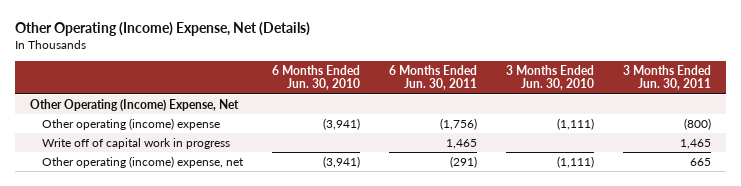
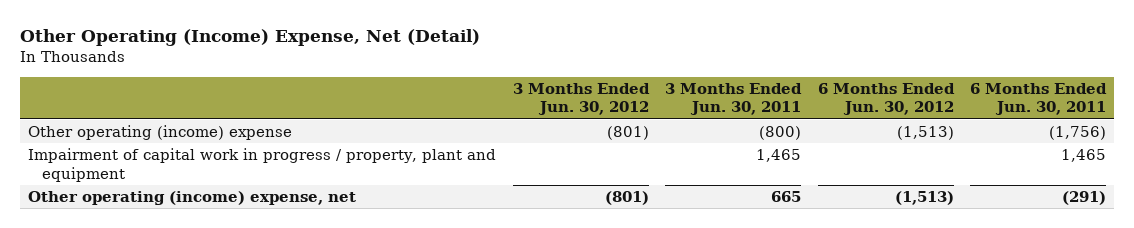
[15,22,311,37] Other Operating (Income) Expense, Net (Details) -> [19,29,480,47] Other Operating (Income) Expense, Net (Detail)
[271,64,360,91] 6 Months Ended Jun. 30, 2010 -> none
[506,64,595,91] 3 Months Ended Jun. 30, 2010 -> none
none -> [512,82,650,116] 3 Months Ended Jun. 30, 2012
none -> [817,82,955,116] 6 Months Ended Jun. 30, 2012
[29,98,239,111] Other Operating (Income) Expense, Net -> none
[41,137,230,149] Write off of capital work in progress -> [28,147,497,182] Impairment of capital work in progress / property, plant and equipment

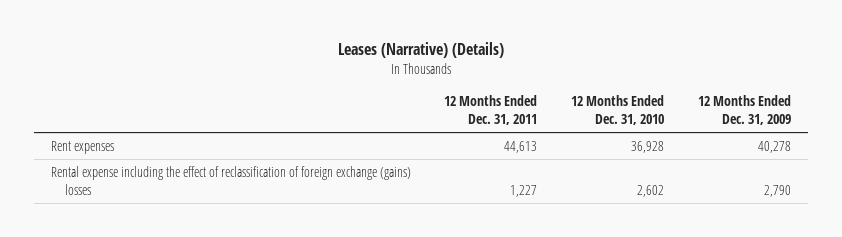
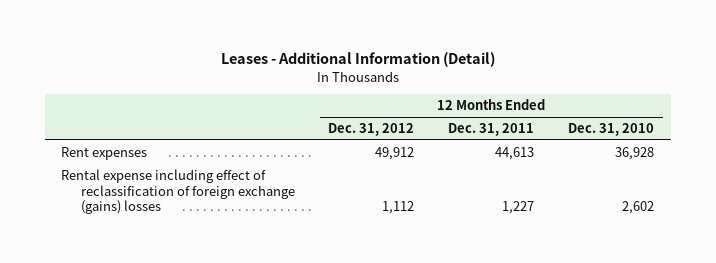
[337,42,504,59] Leases (Narrative) (Details) -> [220,52,495,68] Leases - Additional Information (Detail)
[698,95,792,126] 12 Months Ended Dec. 31, 2009 -> none
none -> [328,123,415,137] Dec. 31, 2012
[50,165,411,195] Rental expense including the effect of reclassification of foreign exchange (gains) losses -> [61,169,295,215] Rental expense including effect of reclassification of foreign exchange (gains) losses

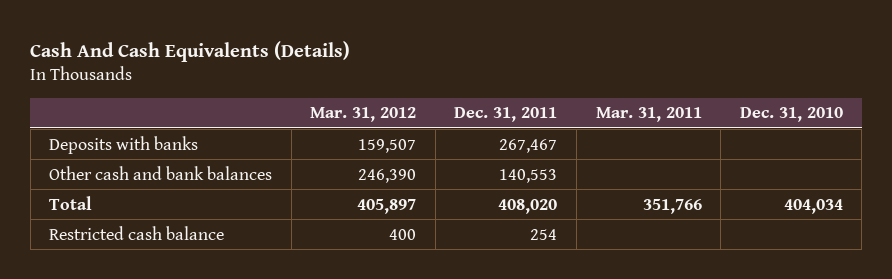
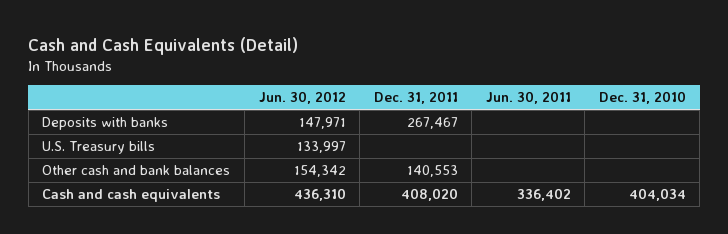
[30,40,351,62] Cash And Cash Equivalents (Details) -> [28,37,299,56] Cash and Cash Equivalents (Detail)
[310,107,417,123] Mar. 31, 2012 -> none
[595,107,702,123] Mar. 31, 2011 -> none
none -> [258,91,346,105] Jun. 30, 2012
none -> [485,91,571,105] Jun. 30, 2011
none -> [42,140,156,154] U.S. Treasury bills
[49,225,225,240] Restricted cash balance -> none
[49,195,93,210] Total -> [42,188,221,202] Cash and cash equivalents

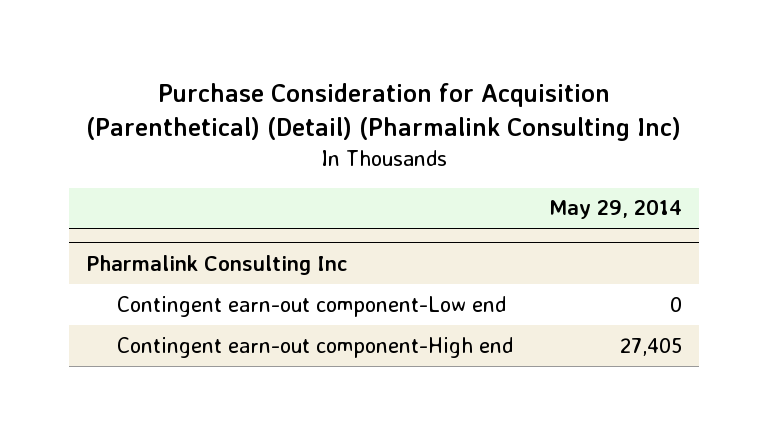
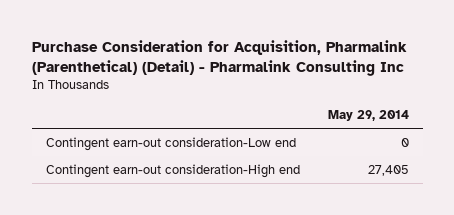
[85,83,681,142] Purchase Consideration for Acquisition (Parenthetical) (Detail) (Pharmalink Consulting Inc) -> [31,39,407,76] Purchase Consideration for Acquisition, Pharmalink (Parenthetical) (Detail) - Pharmalink Consulting Inc
[86,254,349,275] Pharmalink Consulting Inc -> none
[117,295,507,317] Contingent earn-out component-Low end -> [45,136,296,151] Contingent earn-out consideration-Low end
[117,336,514,358] Contingent earn-out component-High end -> [45,163,300,178] Contingent earn-out consideration-High end

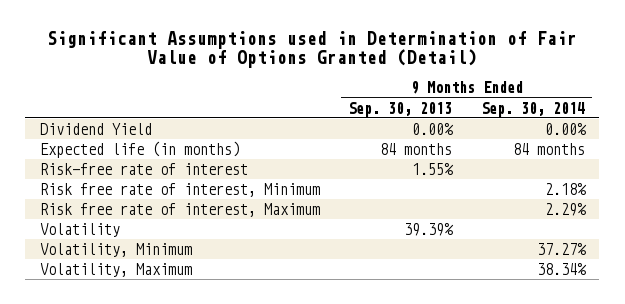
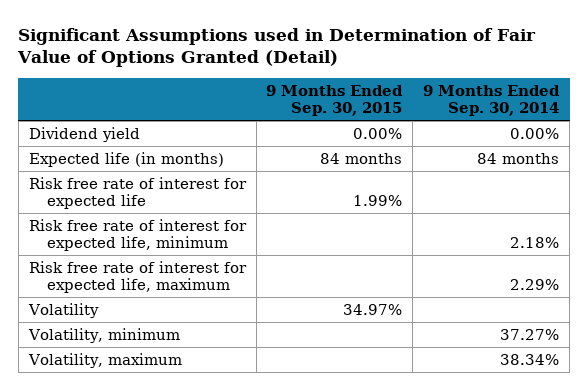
[348,101,453,117] Sep. 30, 2013 -> none
none -> [266,84,404,116] 9 Months Ended Sep. 30, 2015
[39,123,152,136] Dividend Yield -> [28,126,140,142] Dividend yield
[39,163,248,176] Risk-free rate of interest -> [28,176,247,210] Risk free rate of interest for expected life
[39,183,320,198] Risk free rate of interest, Minimum -> [28,218,247,252] Risk free rate of interest for expected life, minimum
[39,203,320,218] Risk free rate of interest, Maximum -> [28,260,247,294] Risk free rate of interest for expected life, maximum
[39,243,192,258] Volatility, Minimum -> [27,327,180,343] Volatility, minimum
[39,263,192,278] Volatility, Maximum -> [27,352,182,368] Volatility, maximum

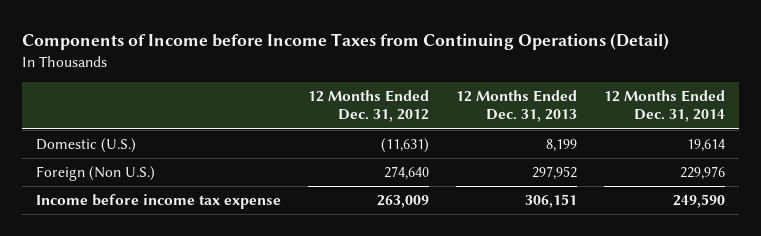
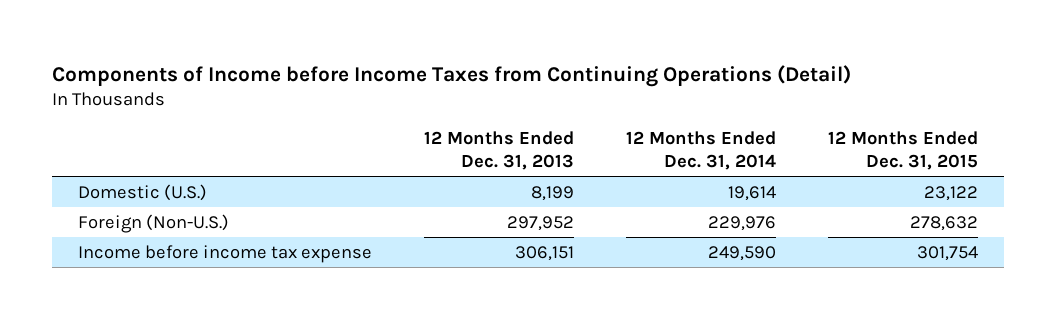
[307,90,429,123] 12 Months Ended Dec. 31, 2012 -> none
none -> [828,131,979,171] 12 Months Ended Dec. 31, 2015
[35,166,155,182] Foreign (Non U.S.) -> [78,213,230,233] Foreign (Non-U.S.)

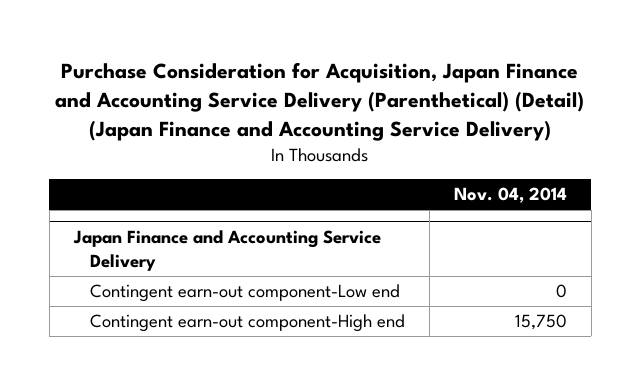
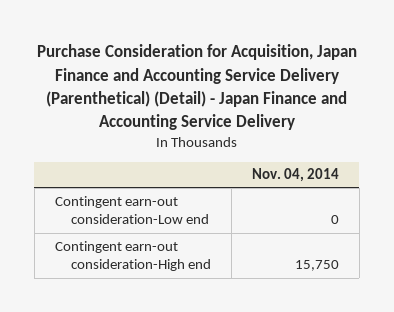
[55,62,585,141] Purchase Consideration for Acquisition, Japan Finance and Accounting Service Delivery (Parenthetical) (Detail) (Japan Finance and Accounting Service Delivery) -> [36,44,357,130] Purchase Consideration for Acquisition, Japan Finance and Accounting Service Delivery (Parenthetical) (Detail) - Japan Finance and Accounting Service Delivery
[72,230,381,271] Japan Finance and Accounting Service Delivery -> none
[90,284,401,303] Contingent earn-out component-Low end -> [54,195,210,225] Contingent earn-out consideration-Low end
[90,314,406,333] Contingent earn-out component-High end -> [54,240,212,272] Contingent earn-out consideration-High end

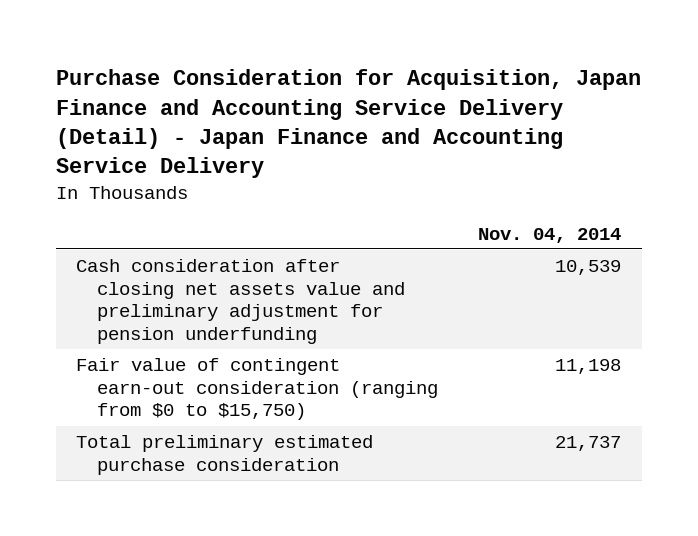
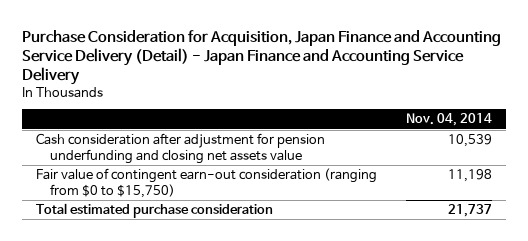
[76,258,405,345] Cash consideration after closing net assets value and preliminary adjustment for pension underfunding -> [36,133,326,164] Cash consideration after adjustment for pension underfunding and closing net assets value
[76,434,374,475] Total preliminary estimated purchase consideration -> [36,203,274,219] Total estimated purchase consideration

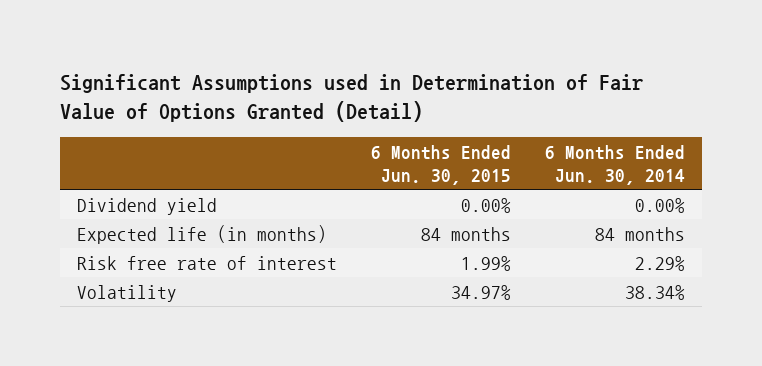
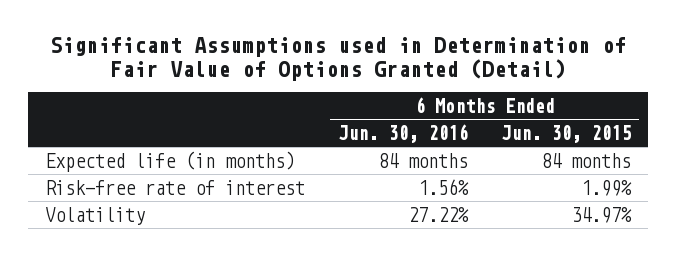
[545,144,686,185] 6 Months Ended Jun. 30, 2014 -> none
none -> [338,124,469,144] Jun. 30, 2016
[77,197,218,215] Dividend yield -> none
[77,255,338,270] Risk free rate of interest -> [44,179,305,195] Risk-free rate of interest

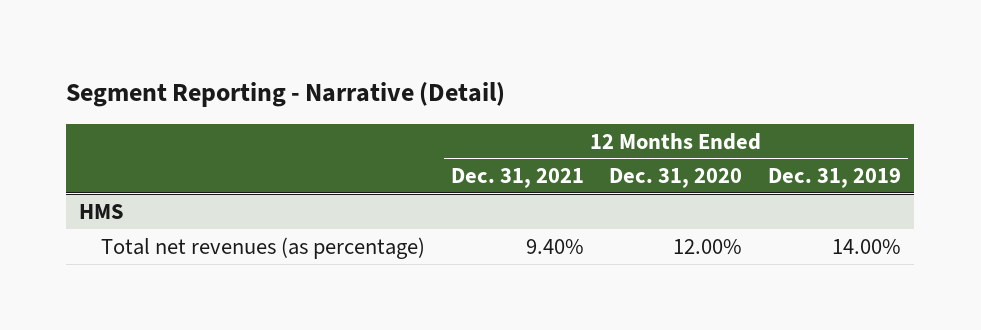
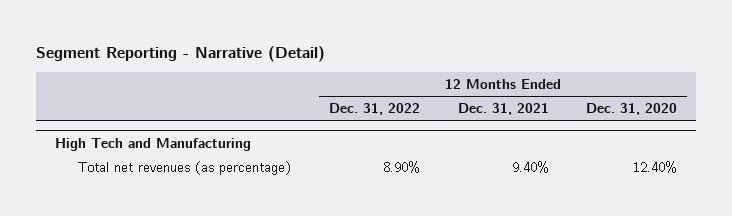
[768,168,902,189] Dec. 31, 2019 -> none
none -> [328,103,420,116] Dec. 31, 2022
[79,203,125,219] HMS -> [54,137,251,151] High Tech and Manufacturing
[673,238,743,254] 12.00% -> [633,161,678,174] 12.40%

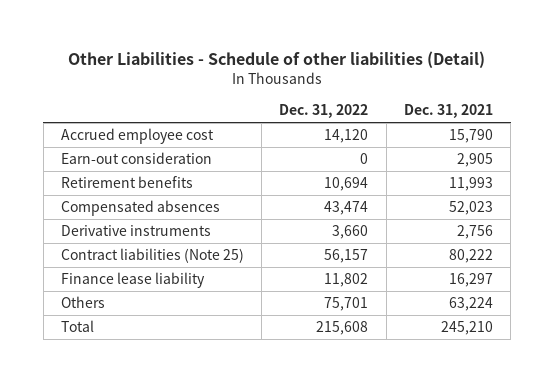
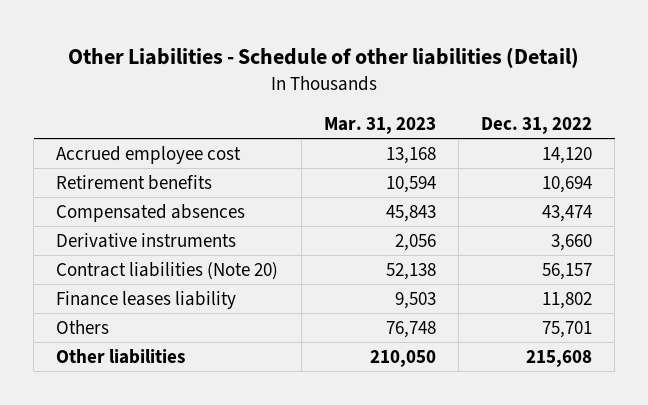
[404,104,494,119] Dec. 31, 2021 -> none
none -> [323,116,436,134] Mar. 31, 2023
[60,152,212,165] Earn-out consideration -> none
[60,248,244,264] Contract liabilities (Note 25) -> [56,261,279,280] Contract liabilities (Note 20)
[60,272,205,289] Finance lease liability -> [56,290,237,309] Finance leases liability
[60,320,94,333] Total -> [56,348,186,364] Other liabilities

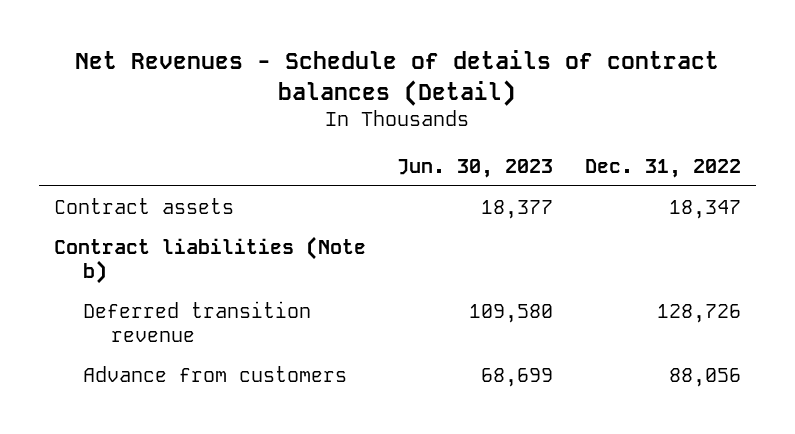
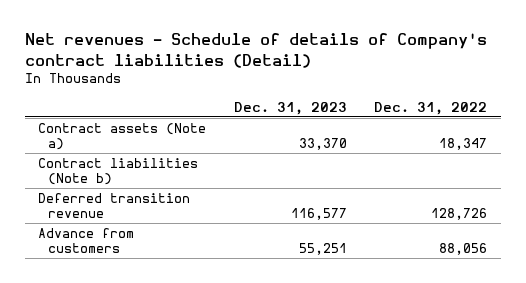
[75,50,720,106] Net Revenues - Schedule of details of contract balances (Detail) -> [24,33,487,68] Net revenues - Schedule of details of Company's contract liabilities (Detail)
[397,158,554,178] Jun. 30, 2023 -> none
none -> [233,101,347,115] Dec. 31, 2023
[54,197,235,214] Contract assets -> [38,123,207,151] Contract assets (Note a)

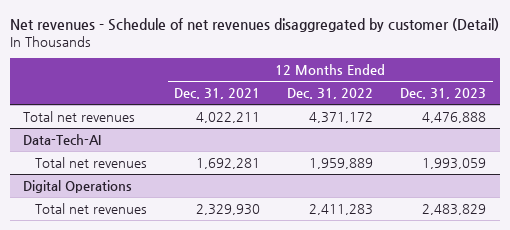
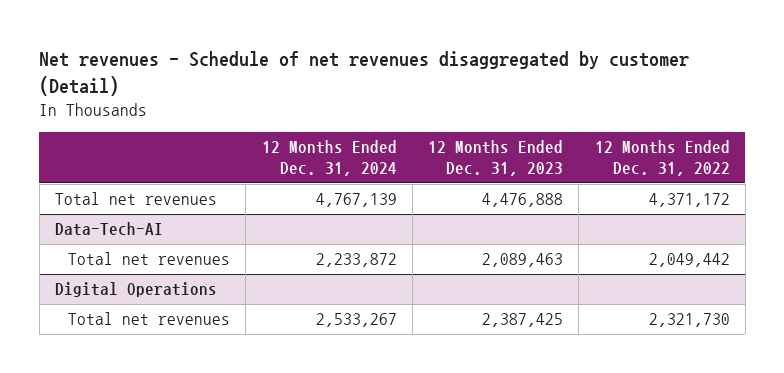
[174,88,261,100] Dec. 31, 2021 -> none
none -> [261,139,397,177] 12 Months Ended Dec. 31, 2024
[309,157,374,169] 1,959,889 -> [648,253,730,268] 2,049,442
[422,157,487,169] 1,993,059 -> [482,253,564,268] 2,089,463
[309,203,374,215] 2,411,283 -> [648,313,730,328] 2,321,730
[422,203,487,215] 2,483,829 -> [482,313,564,328] 2,387,425

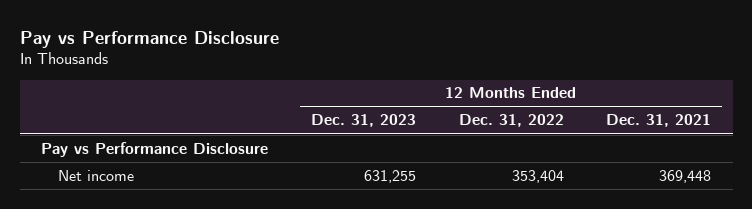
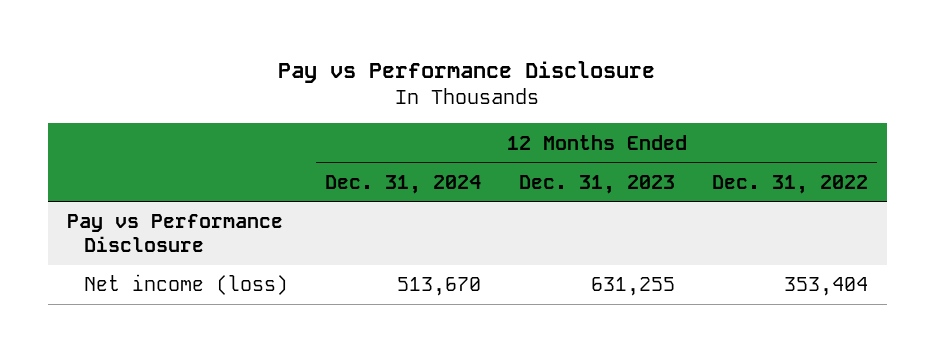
[606,114,712,128] Dec. 31, 2021 -> none
none -> [325,174,482,194] Dec. 31, 2024
[58,169,135,181] Net income -> [84,274,289,296] Net income (loss)

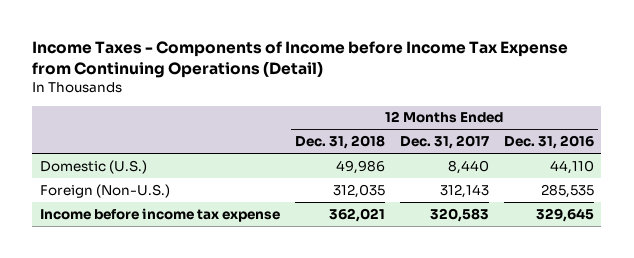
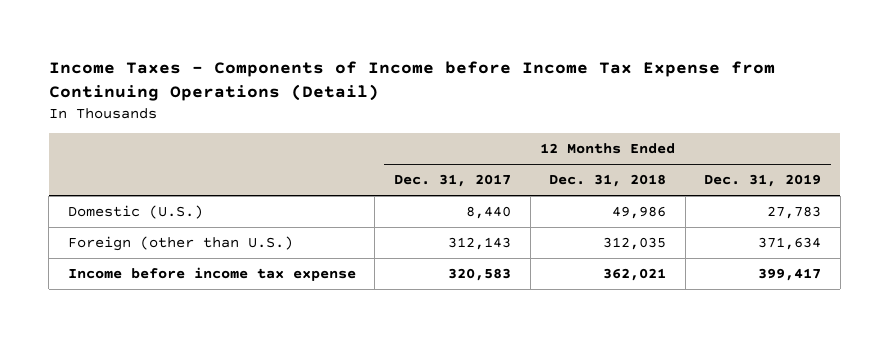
[503,135,594,150] Dec. 31, 2016 -> none
none -> [704,174,822,188] Dec. 31, 2019
[39,183,170,198] Foreign (Non-U.S.) -> [67,236,293,252] Foreign (other than U.S.)

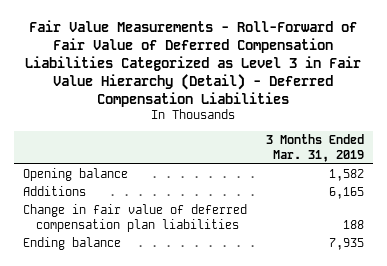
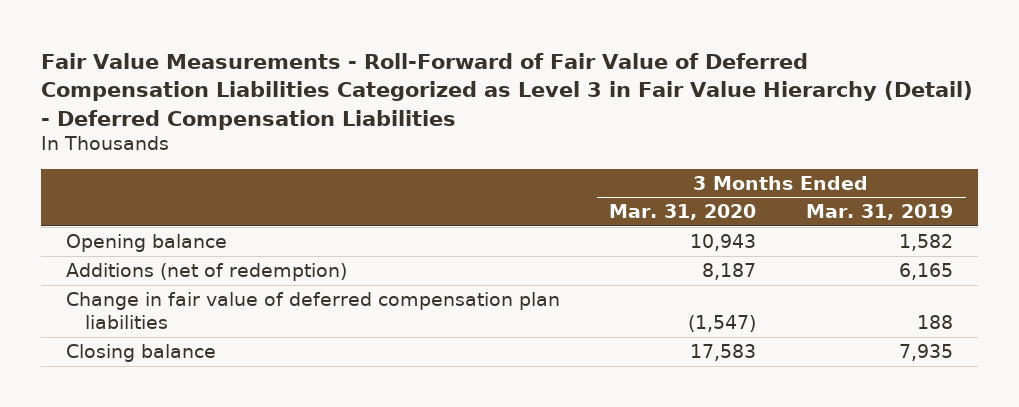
none -> [609,204,757,221] Mar. 31, 2020
[22,186,86,197] Additions -> [65,262,347,281] Additions (net of redemption)
[22,237,121,251] Ending balance -> [65,343,216,362] Closing balance

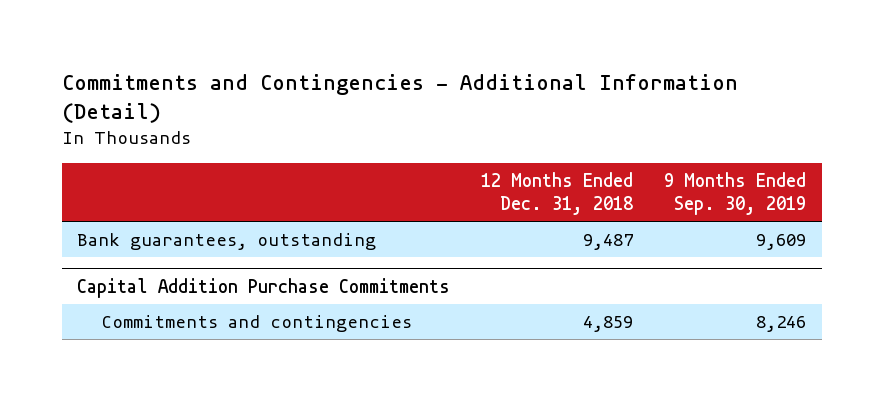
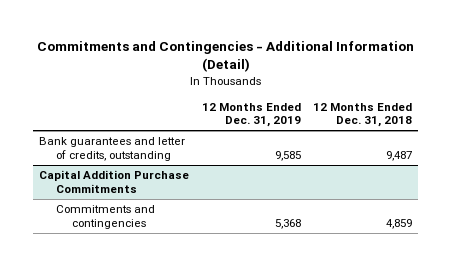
[664,171,807,216] 9 Months Ended Sep. 30, 2019 -> none
none -> [201,102,301,128] 12 Months Ended Dec. 31, 2019
[77,232,377,250] Bank guarantees, outstanding -> [39,137,186,161] Bank guarantees and letter of credits, outstanding

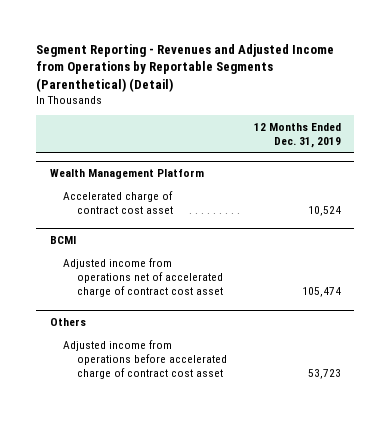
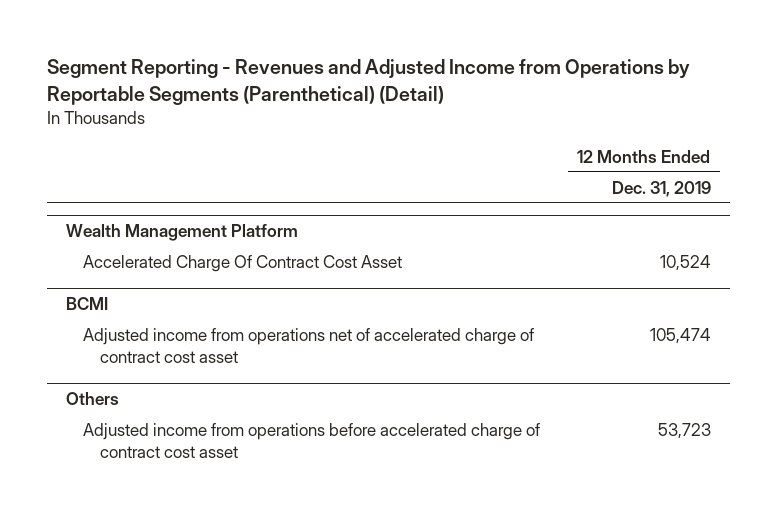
[63,190,174,214] Accelerated charge of contract cost asset -> [82,254,402,272] Accelerated Charge Of Contract Cost Asset

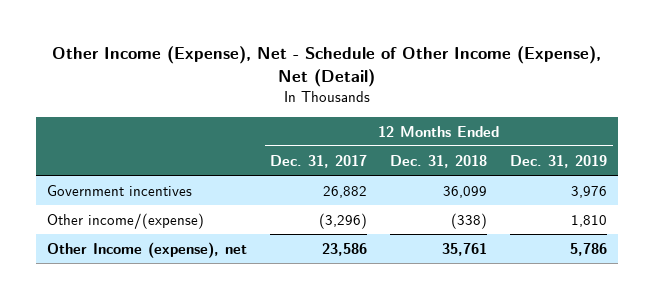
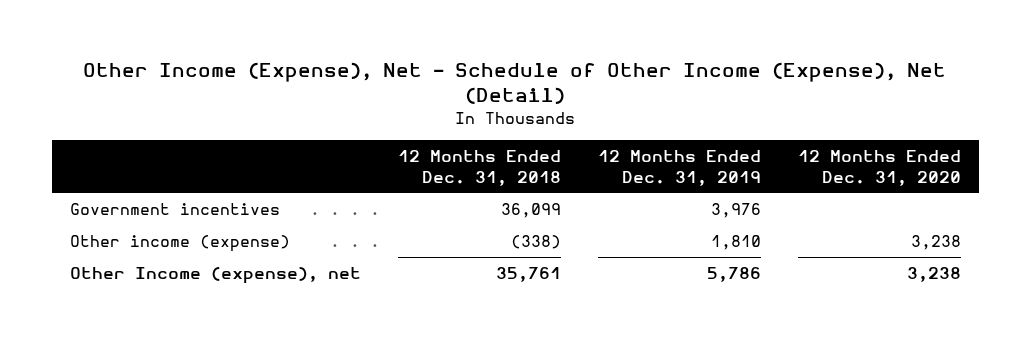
[270,154,368,168] Dec. 31, 2017 -> none
none -> [797,149,961,186] 12 Months Ended Dec. 31, 2020
[47,212,205,229] Other income/(expense) -> [70,235,291,253] Other income (expense)

